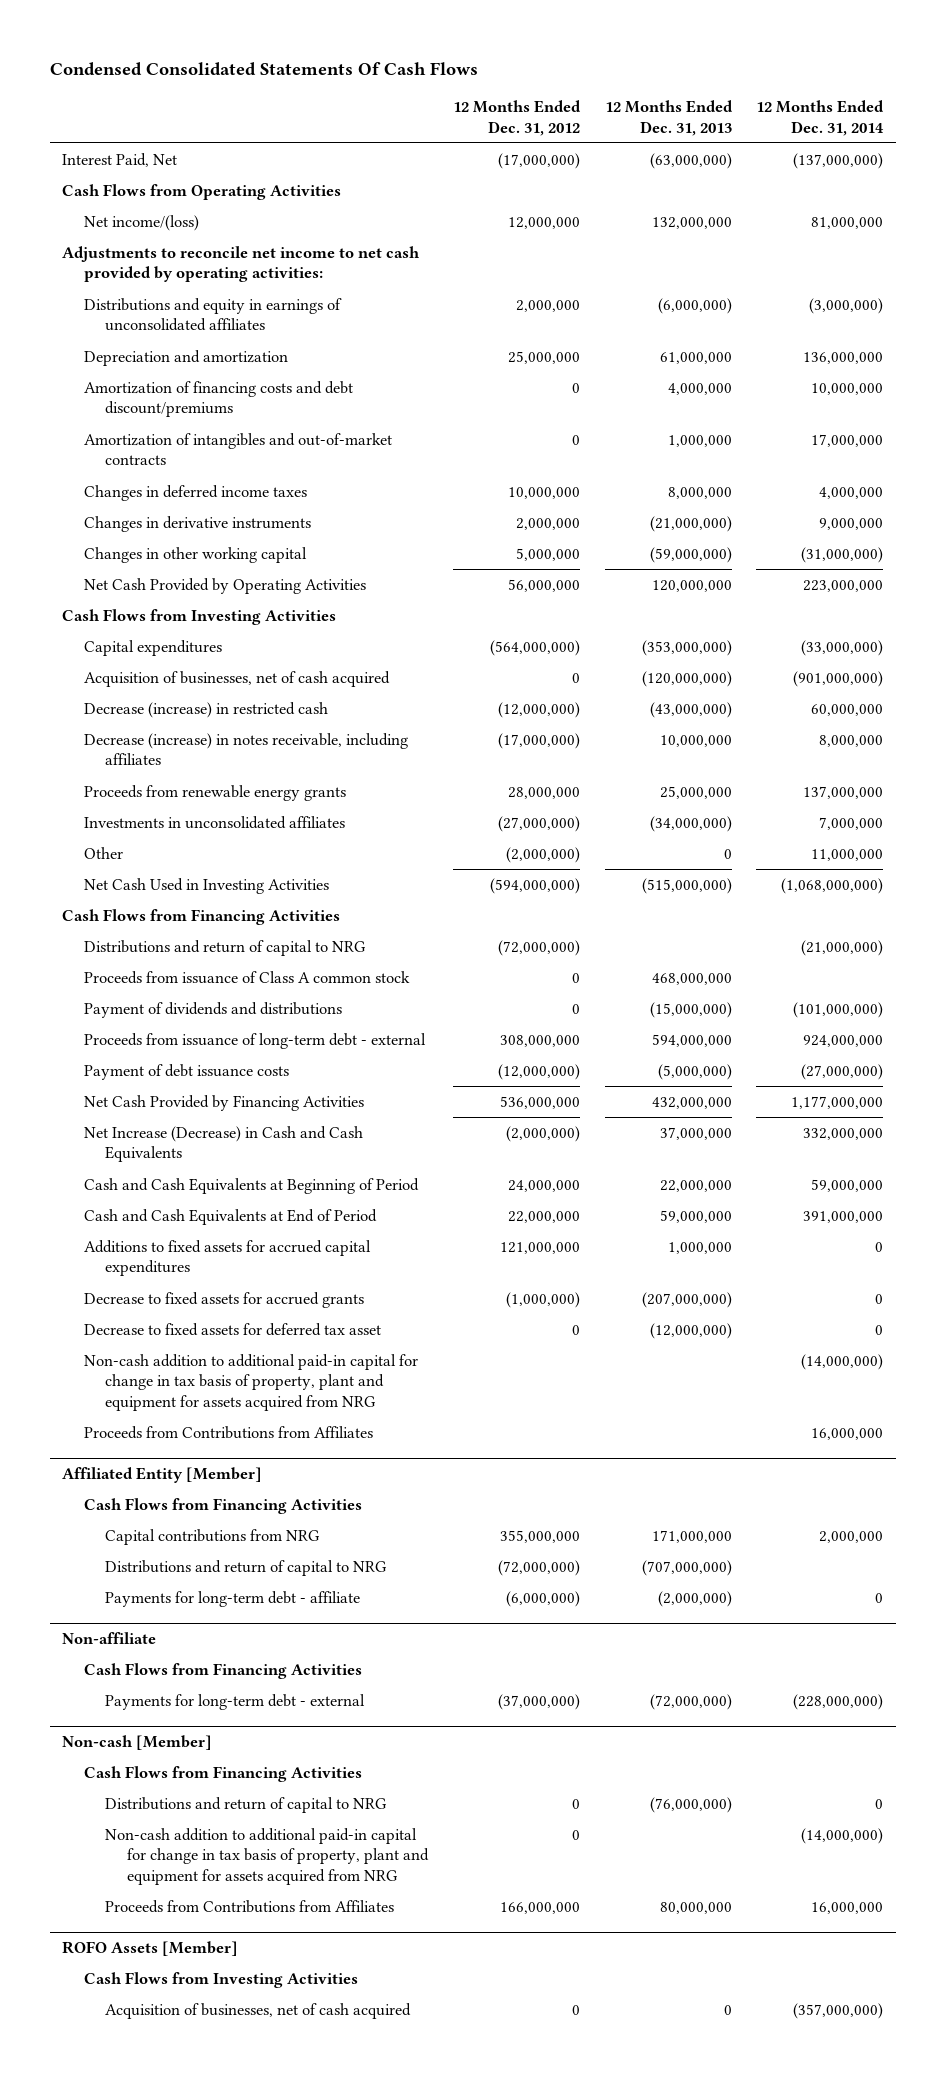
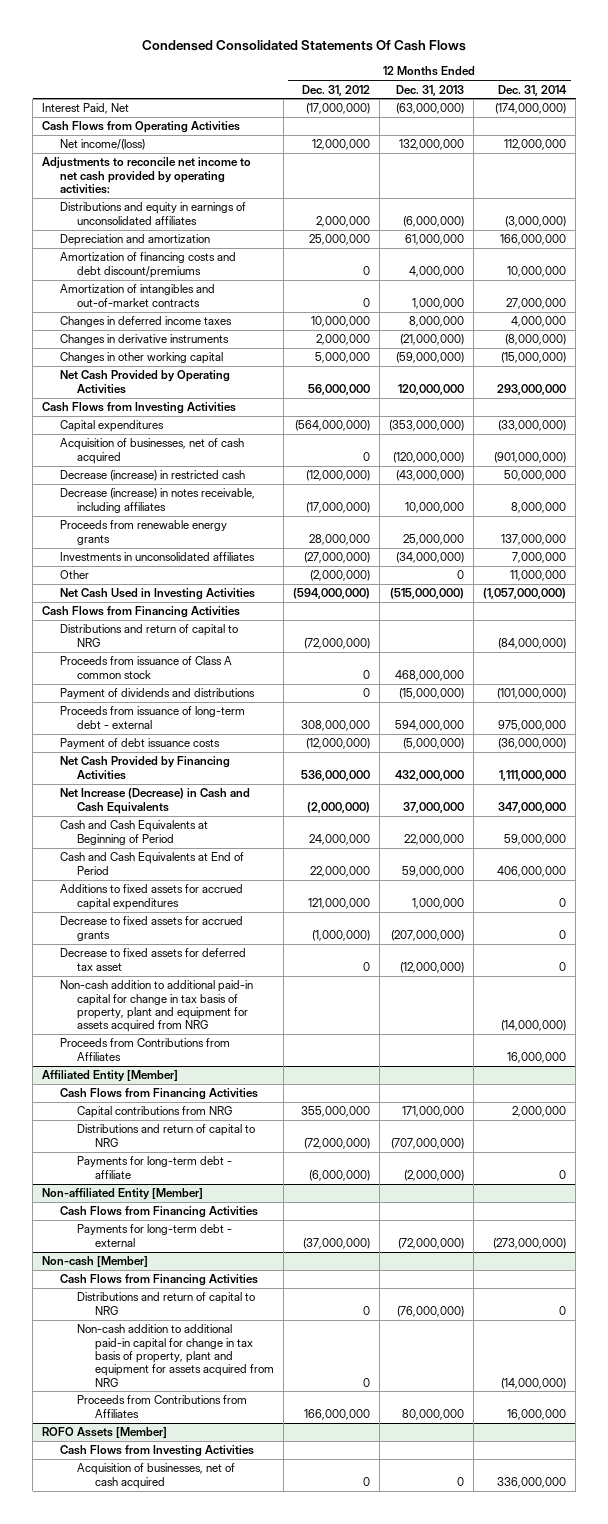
[793,152,884,169] (137,000,000) -> [495,103,567,115] (174,000,000)
[811,216,884,229] 81,000,000 -> [504,139,567,151] 112,000,000
[803,351,884,364] 136,000,000 -> [500,234,567,246] 166,000,000
[811,433,884,447] 17,000,000 -> [506,297,567,309] 27,000,000
[819,517,884,530] 9,000,000 -> [505,334,567,346] (8,000,000)
[801,546,884,563] (31,000,000) -> [501,352,567,364] (15,000,000)
[803,579,884,592] 223,000,000 -> [497,383,567,395] 293,000,000
[811,703,884,716] 60,000,000 -> [504,470,567,482] 50,000,000
[781,877,884,894] (1,068,000,000) -> [483,588,567,600] (1,057,000,000)
[801,939,884,956] (21,000,000) -> [498,637,567,649] (84,000,000)
[803,1034,884,1047] 924,000,000 -> [498,719,567,731] 975,000,000
[801,1063,884,1080] (27,000,000) -> [498,738,567,750] (36,000,000)
[791,1095,884,1109] 1,177,000,000 -> [499,769,567,781] 1,111,000,000
[803,1127,884,1140] 332,000,000 -> [498,801,567,813] 347,000,000
[803,1210,884,1223] 391,000,000 -> [497,865,567,877] 406,000,000
[62,1632,157,1645] Non-affiliate -> none
none -> [42,1188,204,1201] Non-affiliated Entity [Member]
[793,1693,884,1710] (228,000,000) -> [493,1237,567,1249] (273,000,000)
[793,2002,884,2019] (357,000,000) -> [497,1476,567,1488] 336,000,000

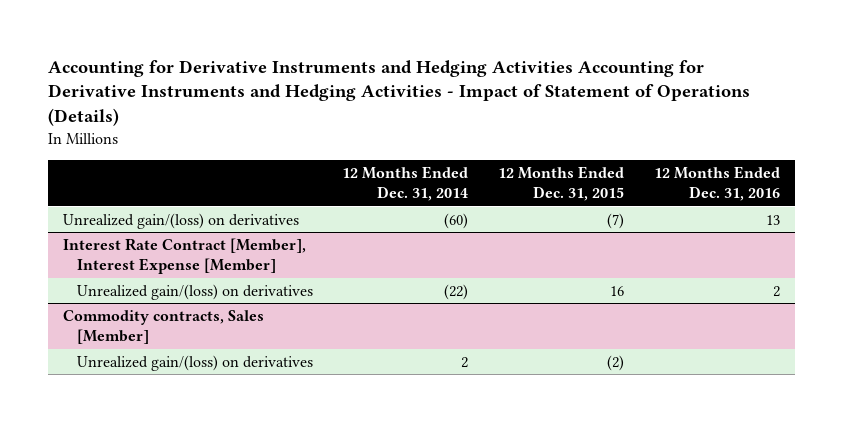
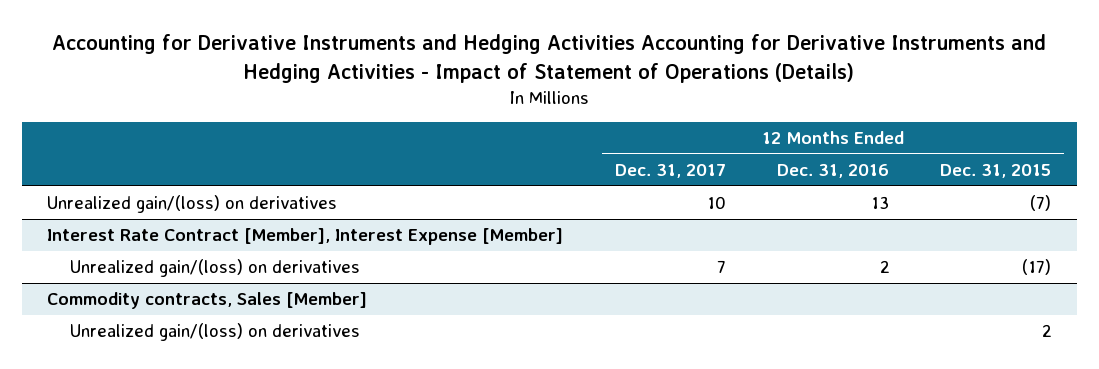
[342,165,469,202] 12 Months Ended Dec. 31, 2014 -> none
none -> [614,163,726,178] Dec. 31, 2017
[610,285,625,296] 16 -> [1022,259,1052,276] (17)
[607,354,625,371] (2) -> [1042,324,1052,338] 2

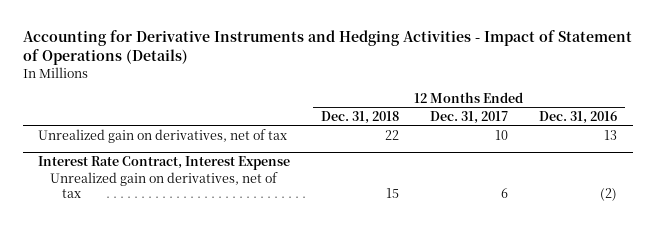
[52,34,1047,83] Accounting for Derivative Instruments and Hedging Activities Accounting for Derivative Instruments and Hedging Activities - Impact of Statement of Operations (Details) -> [22,29,632,65] Accounting for Derivative Instruments and Hedging Activities - Impact of Statement of Operations (Details)
[940,163,1052,178] Dec. 31, 2015 -> none
none -> [321,111,400,125] Dec. 31, 2018
[47,292,368,310] Commodity contracts, Sales [Member] -> none
[69,323,360,342] Unrealized gain/(loss) on derivatives -> none
[47,195,338,214] Unrealized gain/(loss) on derivatives -> [38,129,288,144] Unrealized gain on derivatives, net of tax
[47,228,564,246] Interest Rate Contract [Member], Interest Expense [Member] -> [38,155,291,170] Interest Rate Contract, Interest Expense
[69,259,360,278] Unrealized gain/(loss) on derivatives -> [50,172,279,199] Unrealized gain on derivatives, net of tax
[716,260,726,274] 7 -> [501,188,509,199] 6
[879,260,889,274] 2 -> [600,188,618,202] (2)

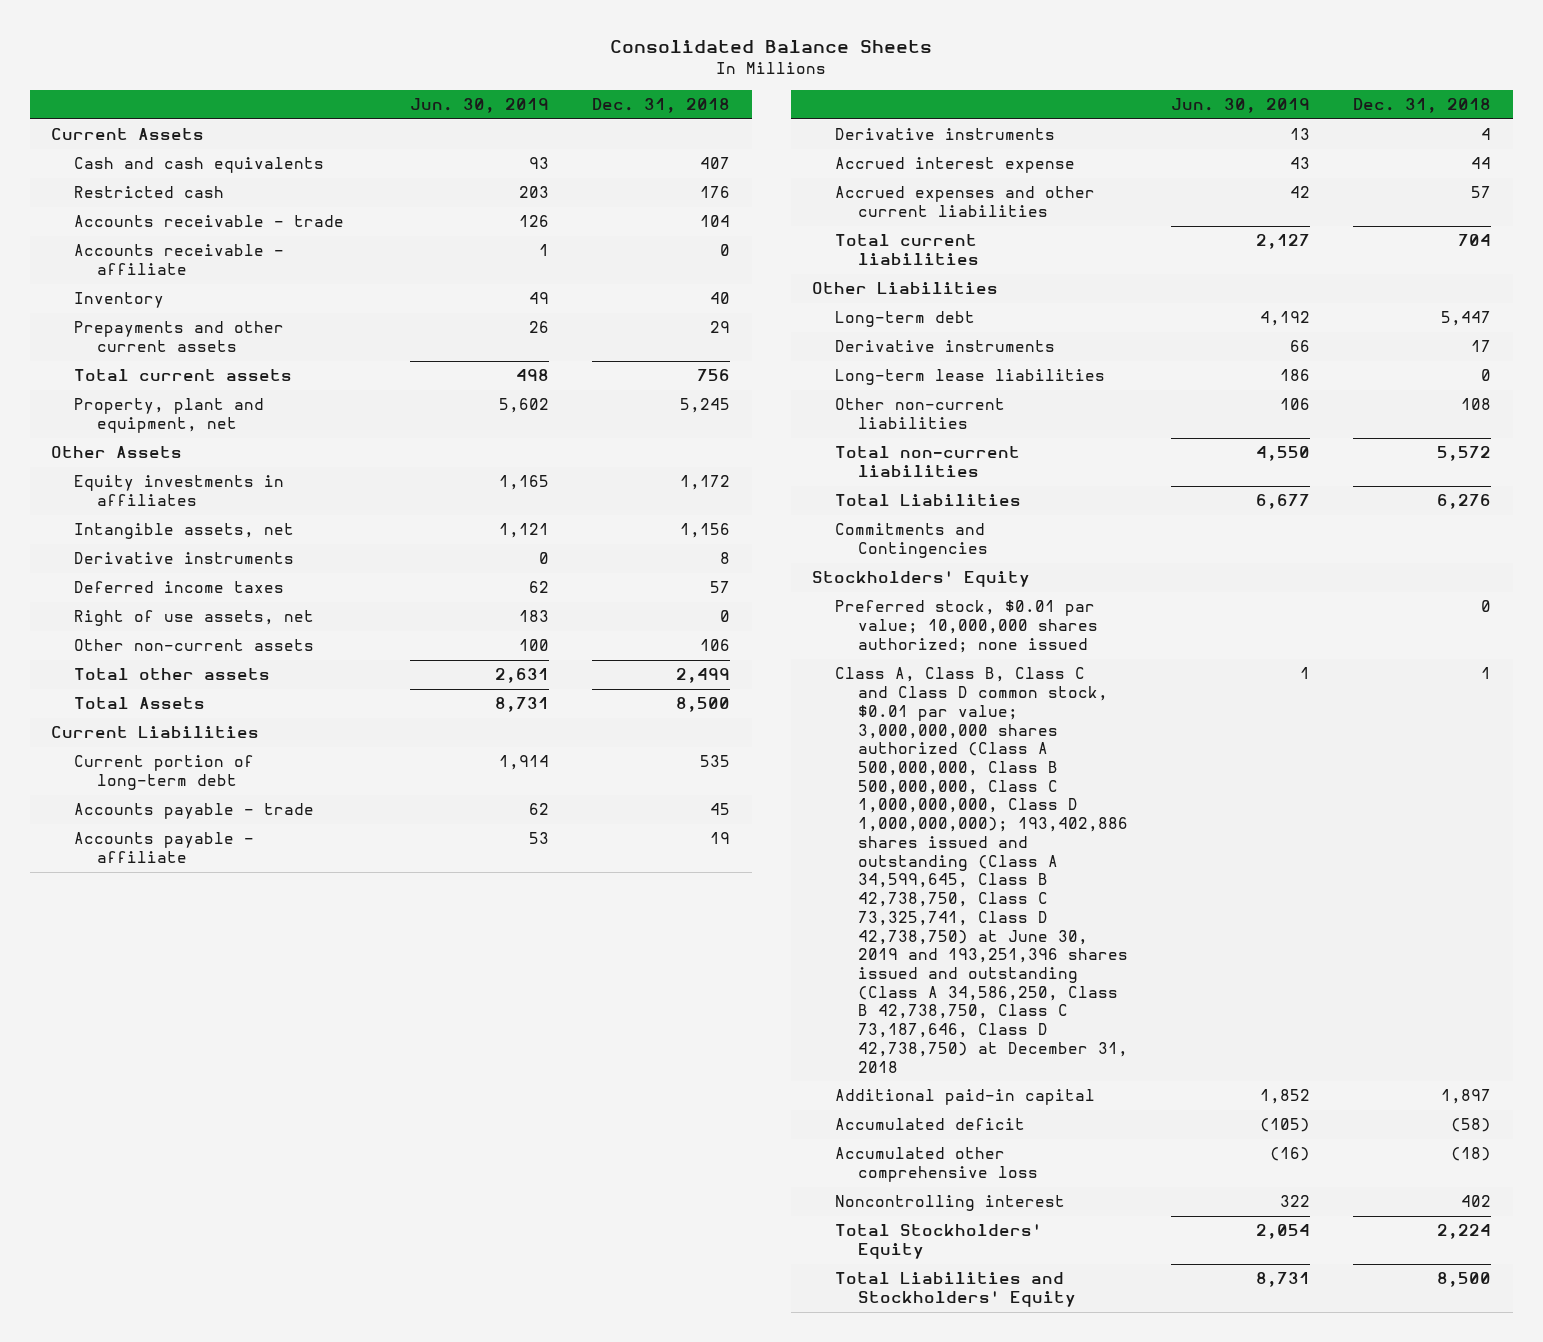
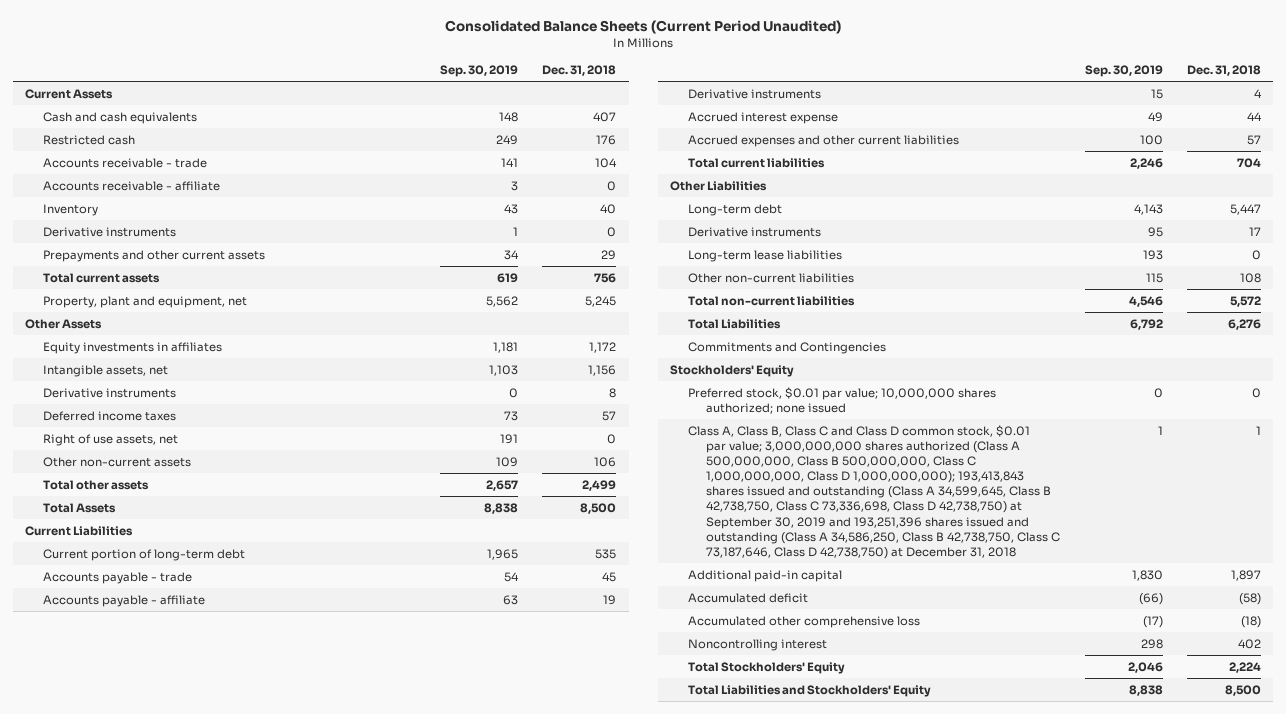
[610,40,933,54] Consolidated Balance Sheets -> [445,20,842,35] Consolidated Balance Sheets (Current Period Unaudited)
[409,98,549,114] Jun. 30, 2019 -> none
none -> [439,65,518,78] Sep. 30, 2019
none -> [43,226,177,237] Derivative instruments
[834,667,1128,1073] Class A, Class B, Class C and Class D common stock, $0.01 par value; 3,000,000,000 shares authorized (Class A 500,000,000, Class B 500,000,000, Class C 1,000,000,000, Class D 1,000,000,000); 193,402,886 shares issued and outstanding (Class A 34,599,645, Class B 42,738,750, Class C 73,325,741, Class D 42,738,750) at June 30, 2019 and 193,251,396 shares issued and outstanding (Class A 34,586,250, Class B 42,738,750, Class C 73,187,646, Class D 42,738,750) at December 31, 2018 -> [688,424,1061,560] Class A, Class B, Class C and Class D common stock, $0.01 par value; 3,000,000,000 shares authorized (Class A 500,000,000, Class B 500,000,000, Class C 1,000,000,000, Class D 1,000,000,000); 193,413,843 shares issued and outstanding (Class A 34,599,645, Class B 42,738,750, Class C 73,336,698, Class D 42,738,750) at September 30, 2019 and 193,251,396 shares issued and outstanding (Class A 34,586,250, Class B 42,738,750, Class C 73,187,646, Class D 42,738,750) at December 31, 2018

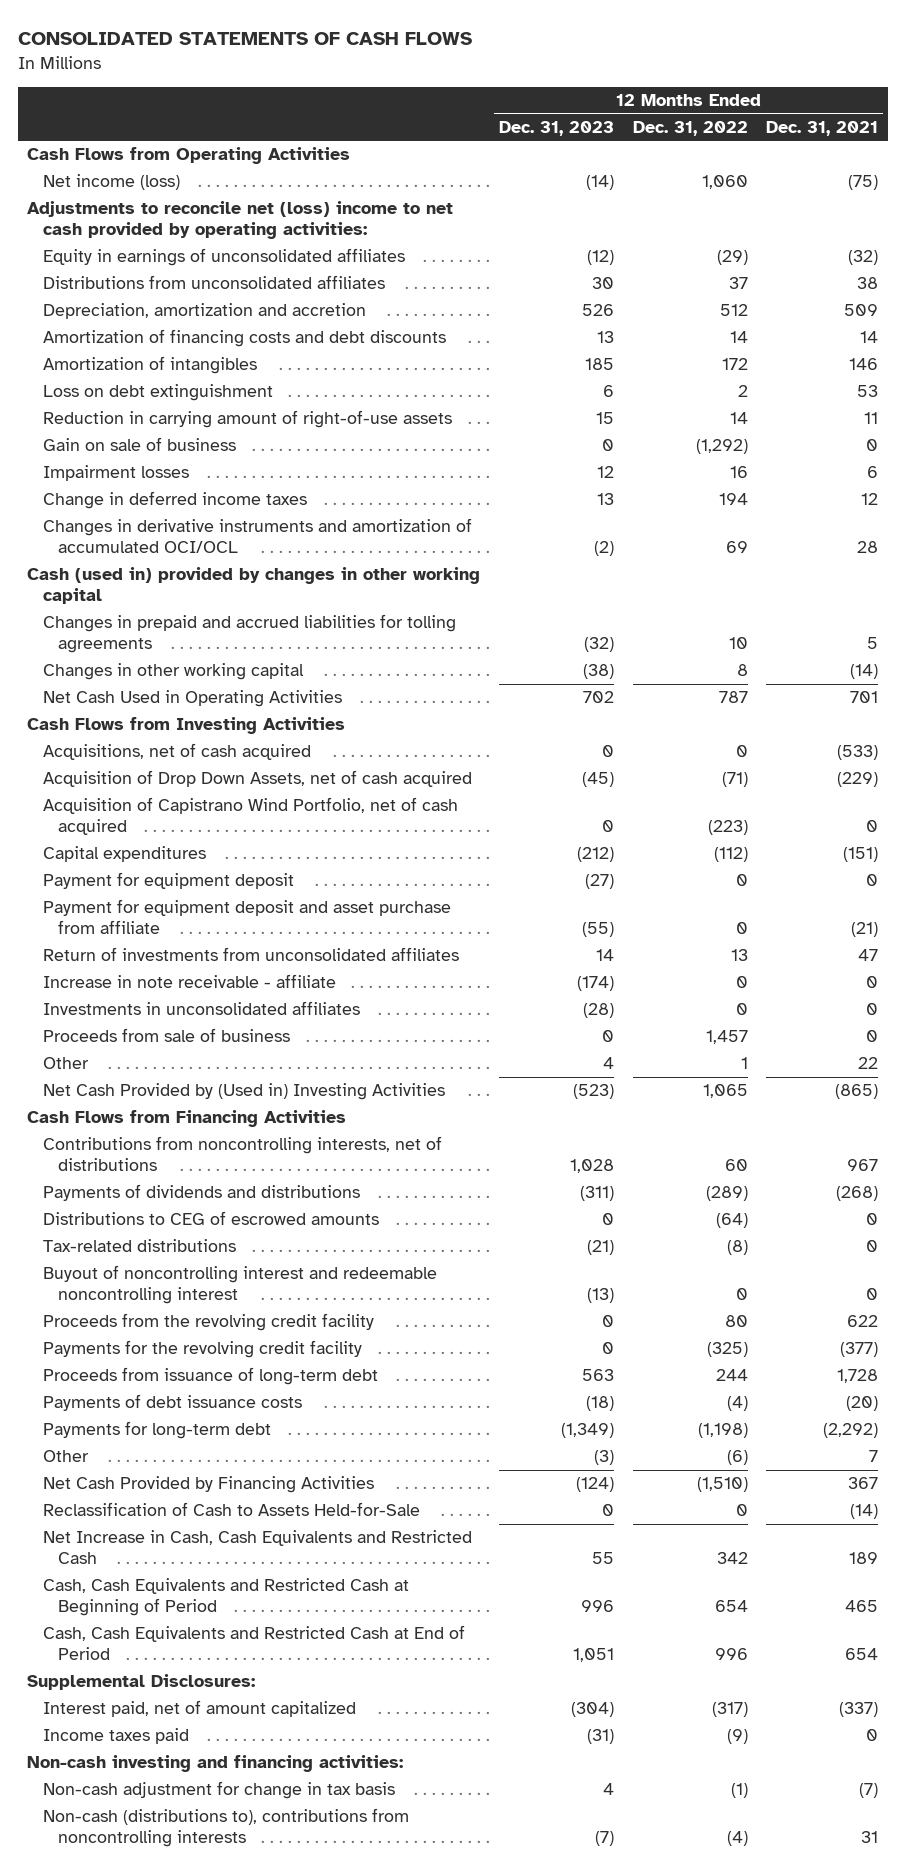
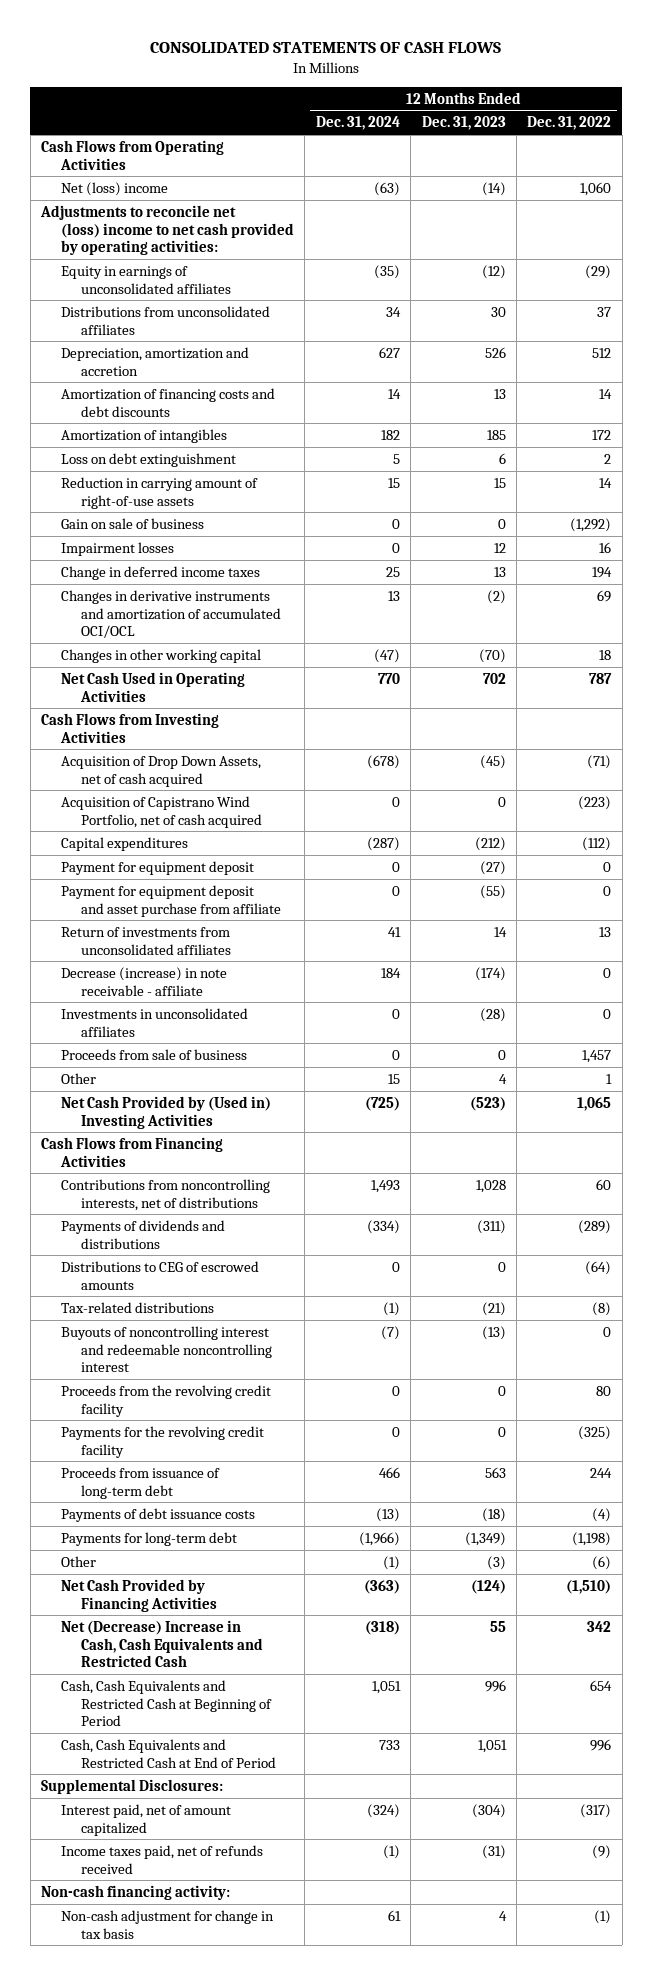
[766,120,879,136] Dec. 31, 2021 -> none
none -> [315,116,400,131] Dec. 31, 2024
[42,174,180,191] Net income (loss) -> [60,181,168,196] Net (loss) income
[27,567,481,605] Cash (used in) provided by changes in other working capital -> none
[42,614,456,654] Changes in prepaid and accrued liabilities for tolling agreements -> none
[583,664,615,680] (38) -> [478,648,506,663] (70)
[736,664,748,677] 8 -> [599,649,612,660] 18
[42,743,311,761] Acquisitions, net of cash acquired -> none
[42,974,336,989] Increase in note receivable - affiliate -> [60,966,227,996] Decrease (increase) in note receivable - affiliate
[42,1265,437,1305] Buyout of noncontrolling interest and redeemable noncontrolling interest -> [60,1325,272,1373] Buyouts of noncontrolling interest and redeemable noncontrolling interest
[42,1502,420,1517] Reclassification of Cash to Assets Held-for-Sale -> none
[42,1530,472,1565] Net Increase in Cash, Cash Equivalents and Restricted Cash -> [60,1619,263,1668] Net (Decrease) Increase in Cash, Cash Equivalents and Restricted Cash
[42,1728,189,1745] Income taxes paid -> [60,1844,263,1874] Income taxes paid, net of refunds received
[27,1755,404,1773] Non-cash investing and financing activities: -> [41,1884,231,1900] Non-cash financing activity:
[42,1808,409,1848] Non-cash (distributions to), contributions from noncontrolling interests -> none

